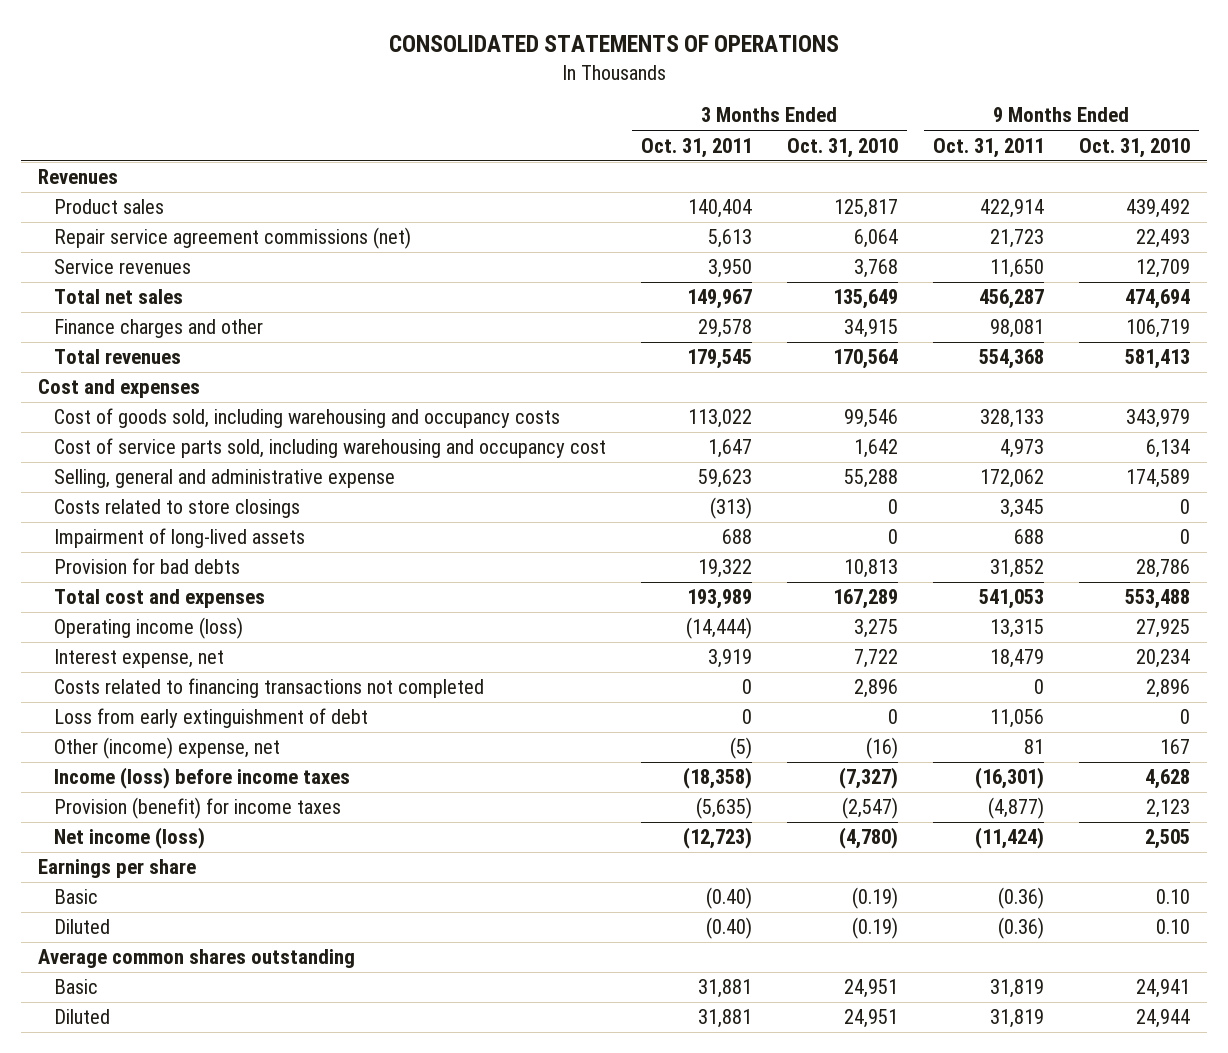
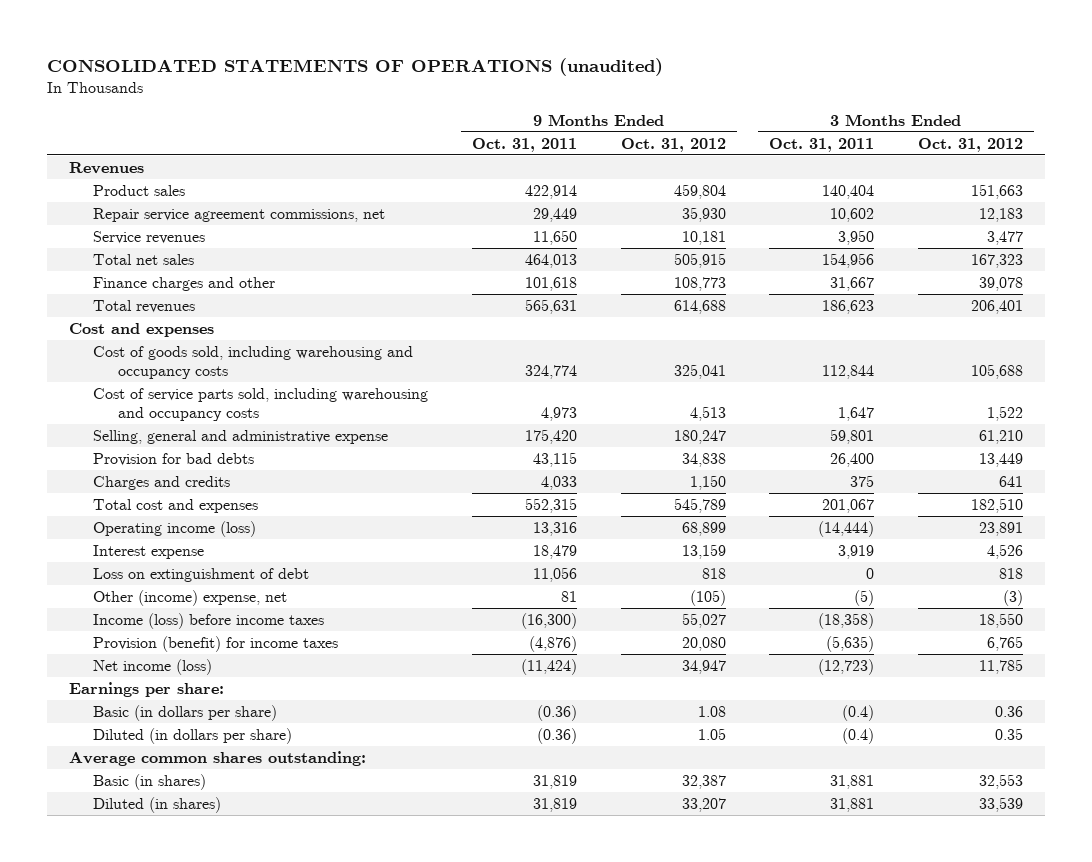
[389,35,840,53] CONSOLIDATED STATEMENTS OF OPERATIONS -> [46,57,663,76] CONSOLIDATED STATEMENTS OF OPERATIONS (unaudited)
[786,137,898,158] Oct. 31, 2010 -> none
[1078,137,1190,158] Oct. 31, 2010 -> none
none -> [620,137,726,152] Oct. 31, 2012
none -> [917,137,1023,152] Oct. 31, 2012
[53,227,411,250] Repair service agreement commissions (net) -> [93,207,386,222] Repair service agreement commissions, net
[707,229,752,249] 5,613 -> [830,207,875,222] 10,602
[989,229,1044,249] 21,723 -> [532,207,577,222] 29,449
[686,289,752,310] 149,967 -> [822,252,875,268] 154,956
[978,289,1044,310] 456,287 -> [524,253,577,268] 464,013
[697,319,752,339] 29,578 -> [830,276,875,291] 31,667
[989,319,1044,339] 98,081 -> [524,276,577,291] 101,618
[686,349,752,370] 179,545 -> [822,299,875,314] 186,623
[978,349,1044,370] 554,368 -> [524,298,577,314] 565,631
[53,499,300,519] Costs related to store closings -> none
[53,528,305,549] Impairment of long-lived assets -> none
[53,678,484,699] Costs related to financing transactions not completed -> none
[687,409,752,429] 113,022 -> [822,364,875,379] 112,844
[979,409,1044,429] 328,133 -> [524,364,577,379] 324,774
[53,438,606,459] Cost of service parts sold, including warehousing and occupancy cost -> [93,387,429,421] Cost of service parts sold, including warehousing and occupancy costs
[697,469,752,489] 59,623 -> [830,428,875,444] 59,801
[979,469,1044,489] 172,062 -> [524,428,577,444] 175,420
[697,559,752,579] 19,322 -> [830,452,875,467] 26,400
[989,559,1044,579] 31,852 -> [532,451,577,467] 43,115
none -> [93,475,231,490] Charges and credits
[686,589,752,610] 193,989 -> [822,498,875,513] 201,067
[978,589,1044,610] 541,053 -> [524,497,577,513] 552,315
[989,619,1044,639] 13,315 -> [532,521,577,536] 13,316
[53,649,224,669] Interest expense, net -> [93,544,205,559] Interest expense
[53,708,368,729] Loss from early extinguishment of debt -> [93,567,310,582] Loss on extinguishment of debt
[974,767,1044,790] (16,301) -> [520,612,577,629] (16,300)
[987,797,1044,820] (4,877) -> [528,635,577,652] (4,876)
[38,859,197,879] Earnings per share -> [68,681,224,697] Earnings per share:
[53,889,98,905] Basic -> [93,704,278,721] Basic (in dollars per share)
[705,887,752,910] (0.40) -> [842,704,875,721] (0.4)
[53,919,110,935] Diluted -> [93,727,293,744] Diluted (in dollars per share)
[705,917,752,940] (0.40) -> [842,727,875,744] (0.4)
[38,949,356,969] Average common shares outstanding -> [68,750,366,766] Average common shares outstanding:
[53,979,98,995] Basic -> [93,773,207,790] Basic (in shares)
[53,1009,110,1025] Diluted -> [93,796,222,813] Diluted (in shares)

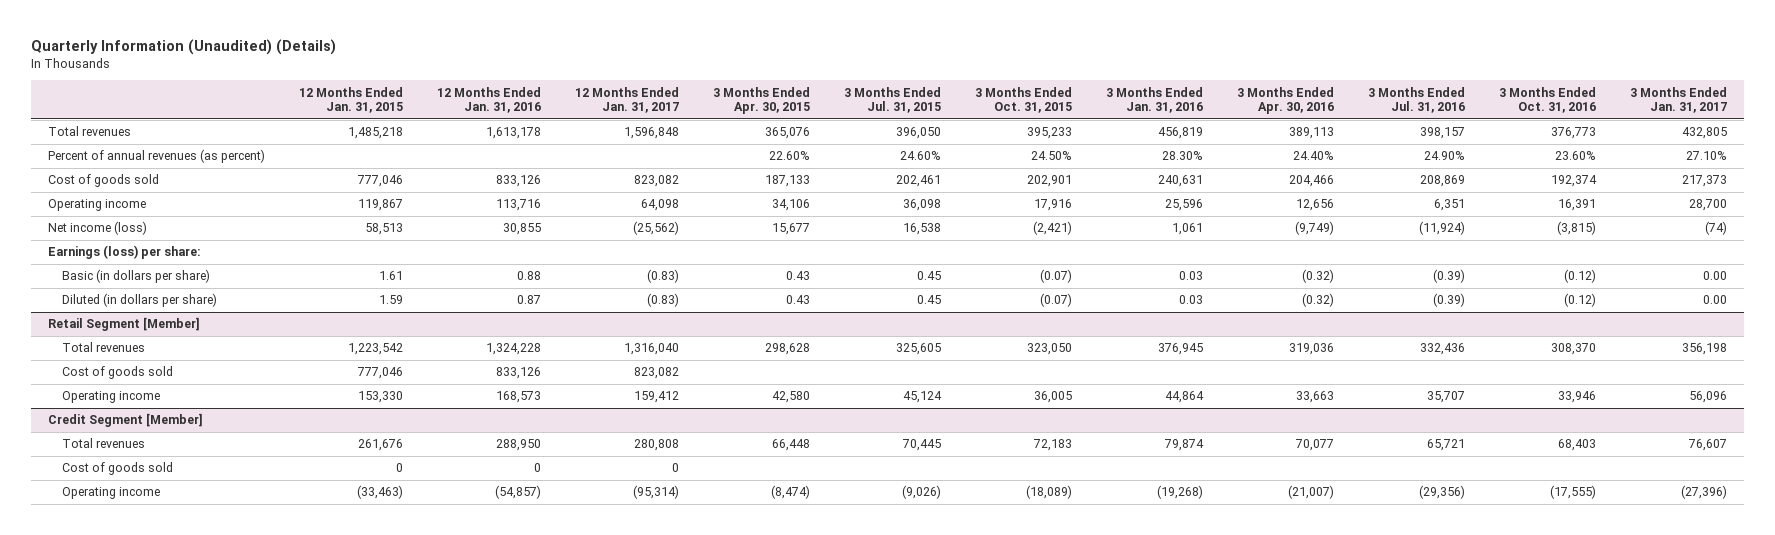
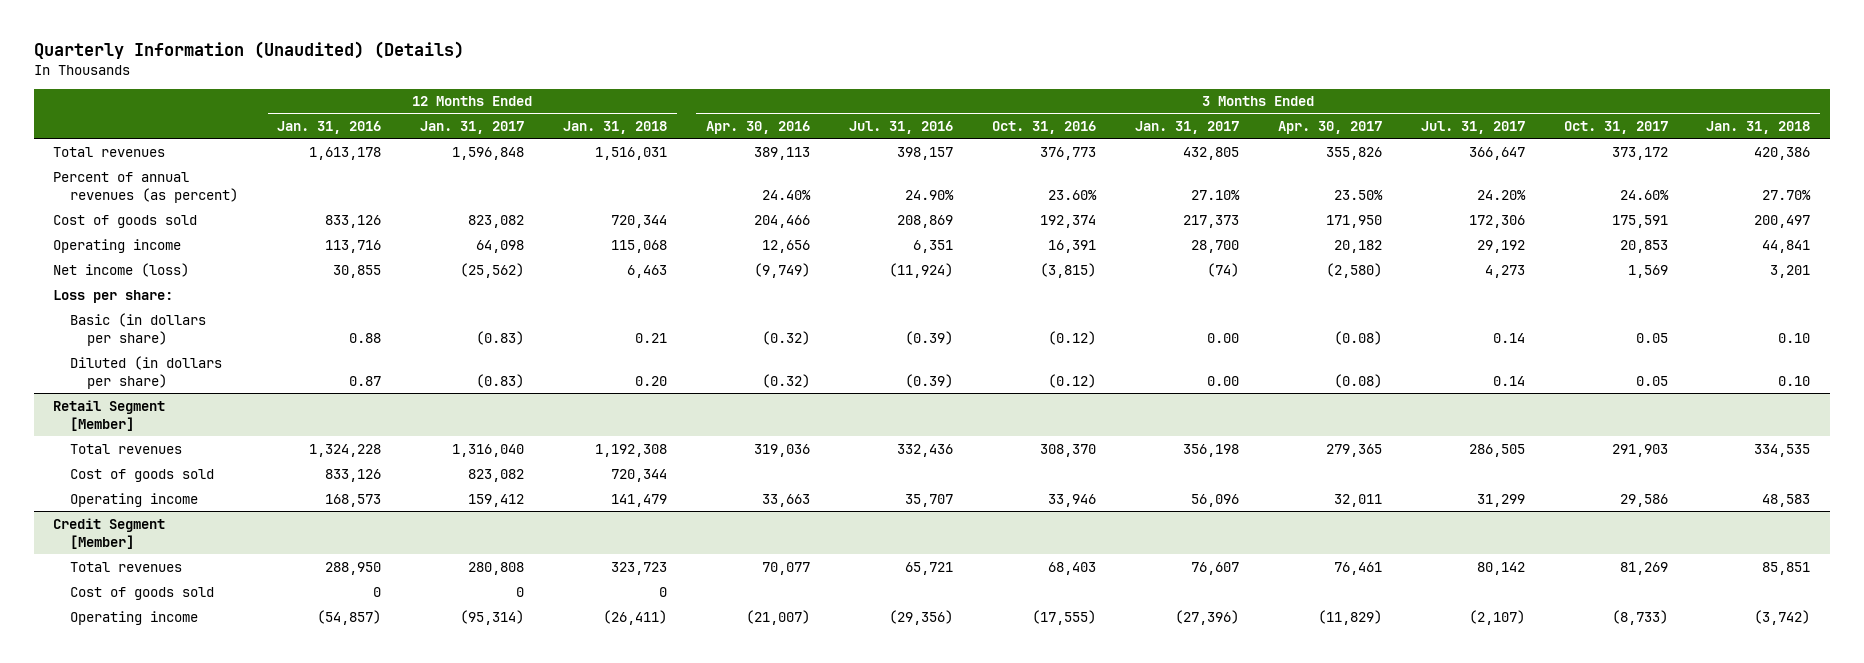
[299,86,404,114] 12 Months Ended Jan. 31, 2015 -> none
[713,86,811,115] 3 Months Ended Apr. 30, 2015 -> none
[844,86,942,114] 3 Months Ended Jul. 31, 2015 -> none
[975,86,1073,114] 3 Months Ended Oct. 31, 2015 -> none
[1106,86,1204,114] 3 Months Ended Jan. 31, 2016 -> none
none -> [563,121,668,135] Jan. 31, 2018
none -> [1277,121,1382,135] Apr. 30, 2017
none -> [1420,121,1525,135] Jul. 31, 2017
none -> [1563,121,1668,135] Oct. 31, 2017
none -> [1706,121,1811,135] Jan. 31, 2018
[48,245,202,260] Earnings (loss) per share: -> [53,289,174,303] Loss per share:

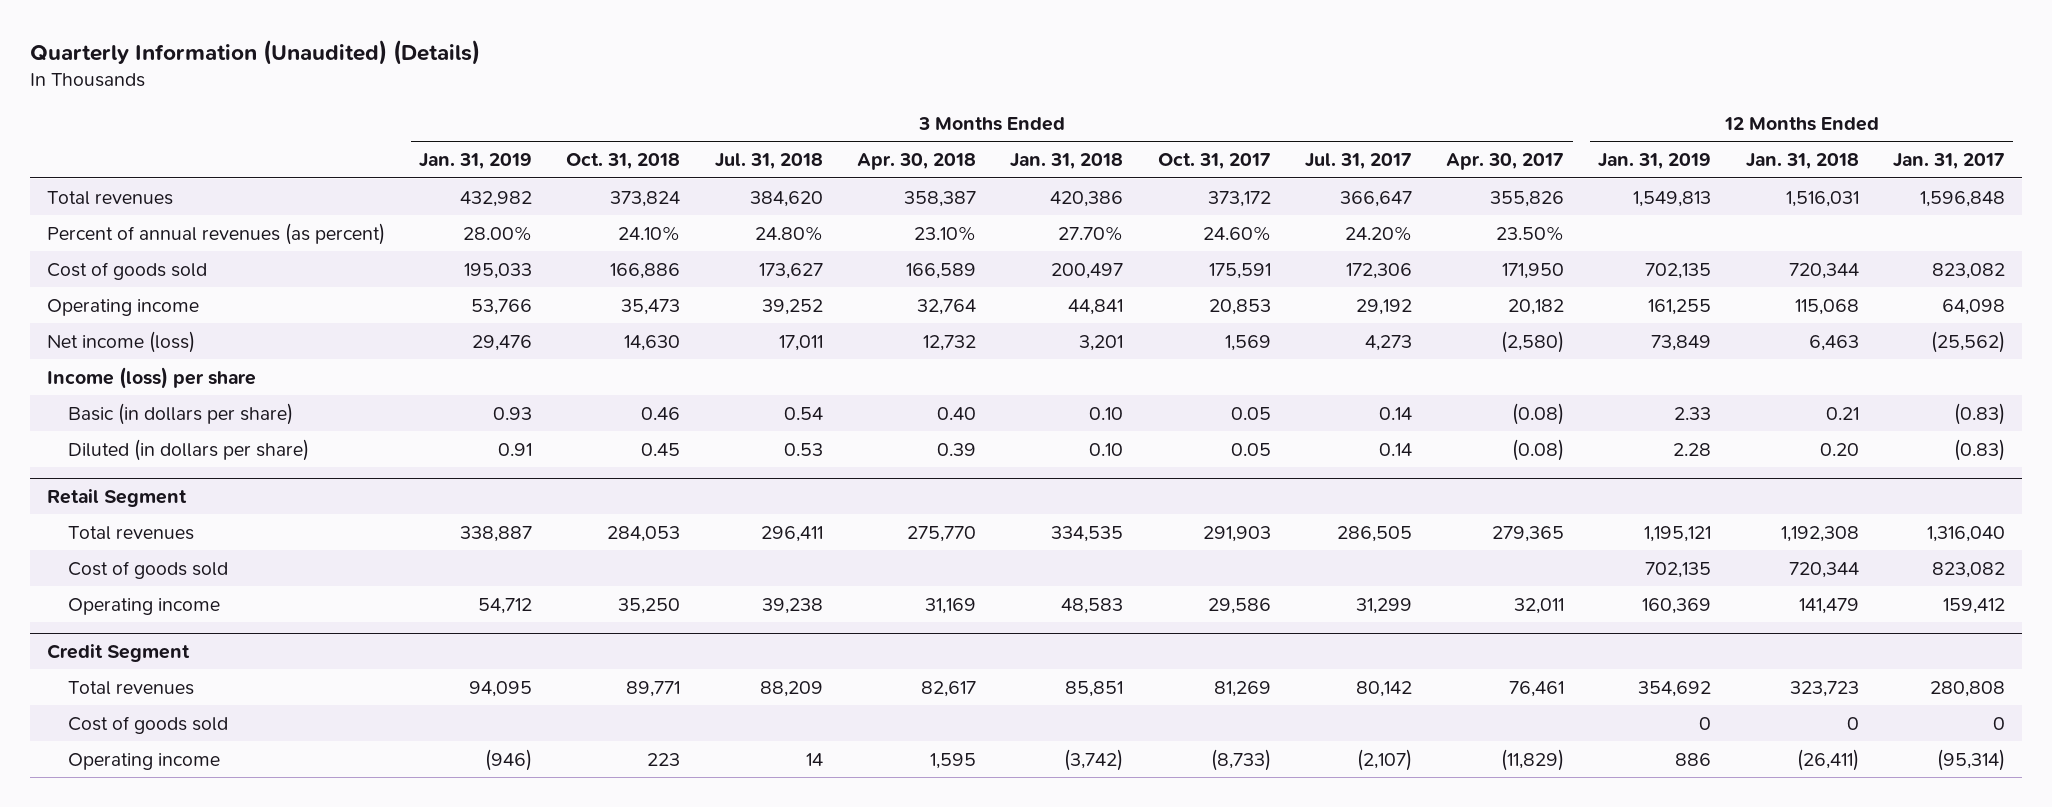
[277,121,382,135] Jan. 31, 2016 -> none
[706,121,811,135] Apr. 30, 2016 -> none
[848,121,953,135] Jul. 31, 2016 -> none
[991,121,1096,135] Oct. 31, 2016 -> none
[1134,121,1239,135] Jan. 31, 2017 -> none
none -> [419,153,533,170] Jan. 31, 2019
none -> [566,153,681,170] Oct. 31, 2018
none -> [714,153,823,170] Jul. 31, 2018
none -> [856,153,976,171] Apr. 30, 2018
none -> [1598,153,1712,170] Jan. 31, 2019
[53,289,174,303] Loss per share: -> [46,366,256,389] Income (loss) per share
[53,399,166,431] Retail Segment [Member] -> [46,489,187,508] Retail Segment
[53,517,166,549] Credit Segment [Member] -> [46,644,190,663] Credit Segment

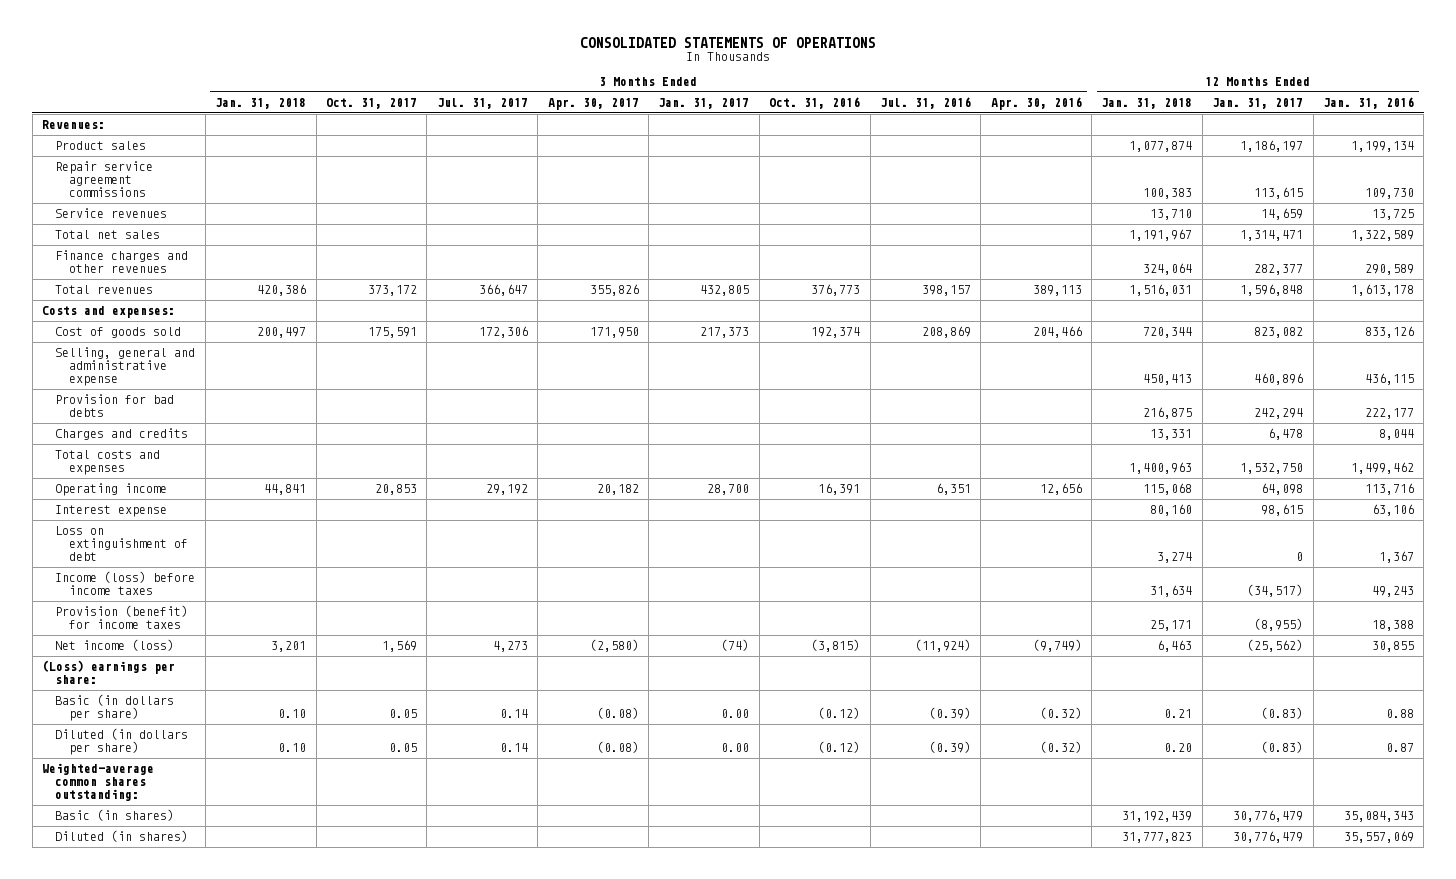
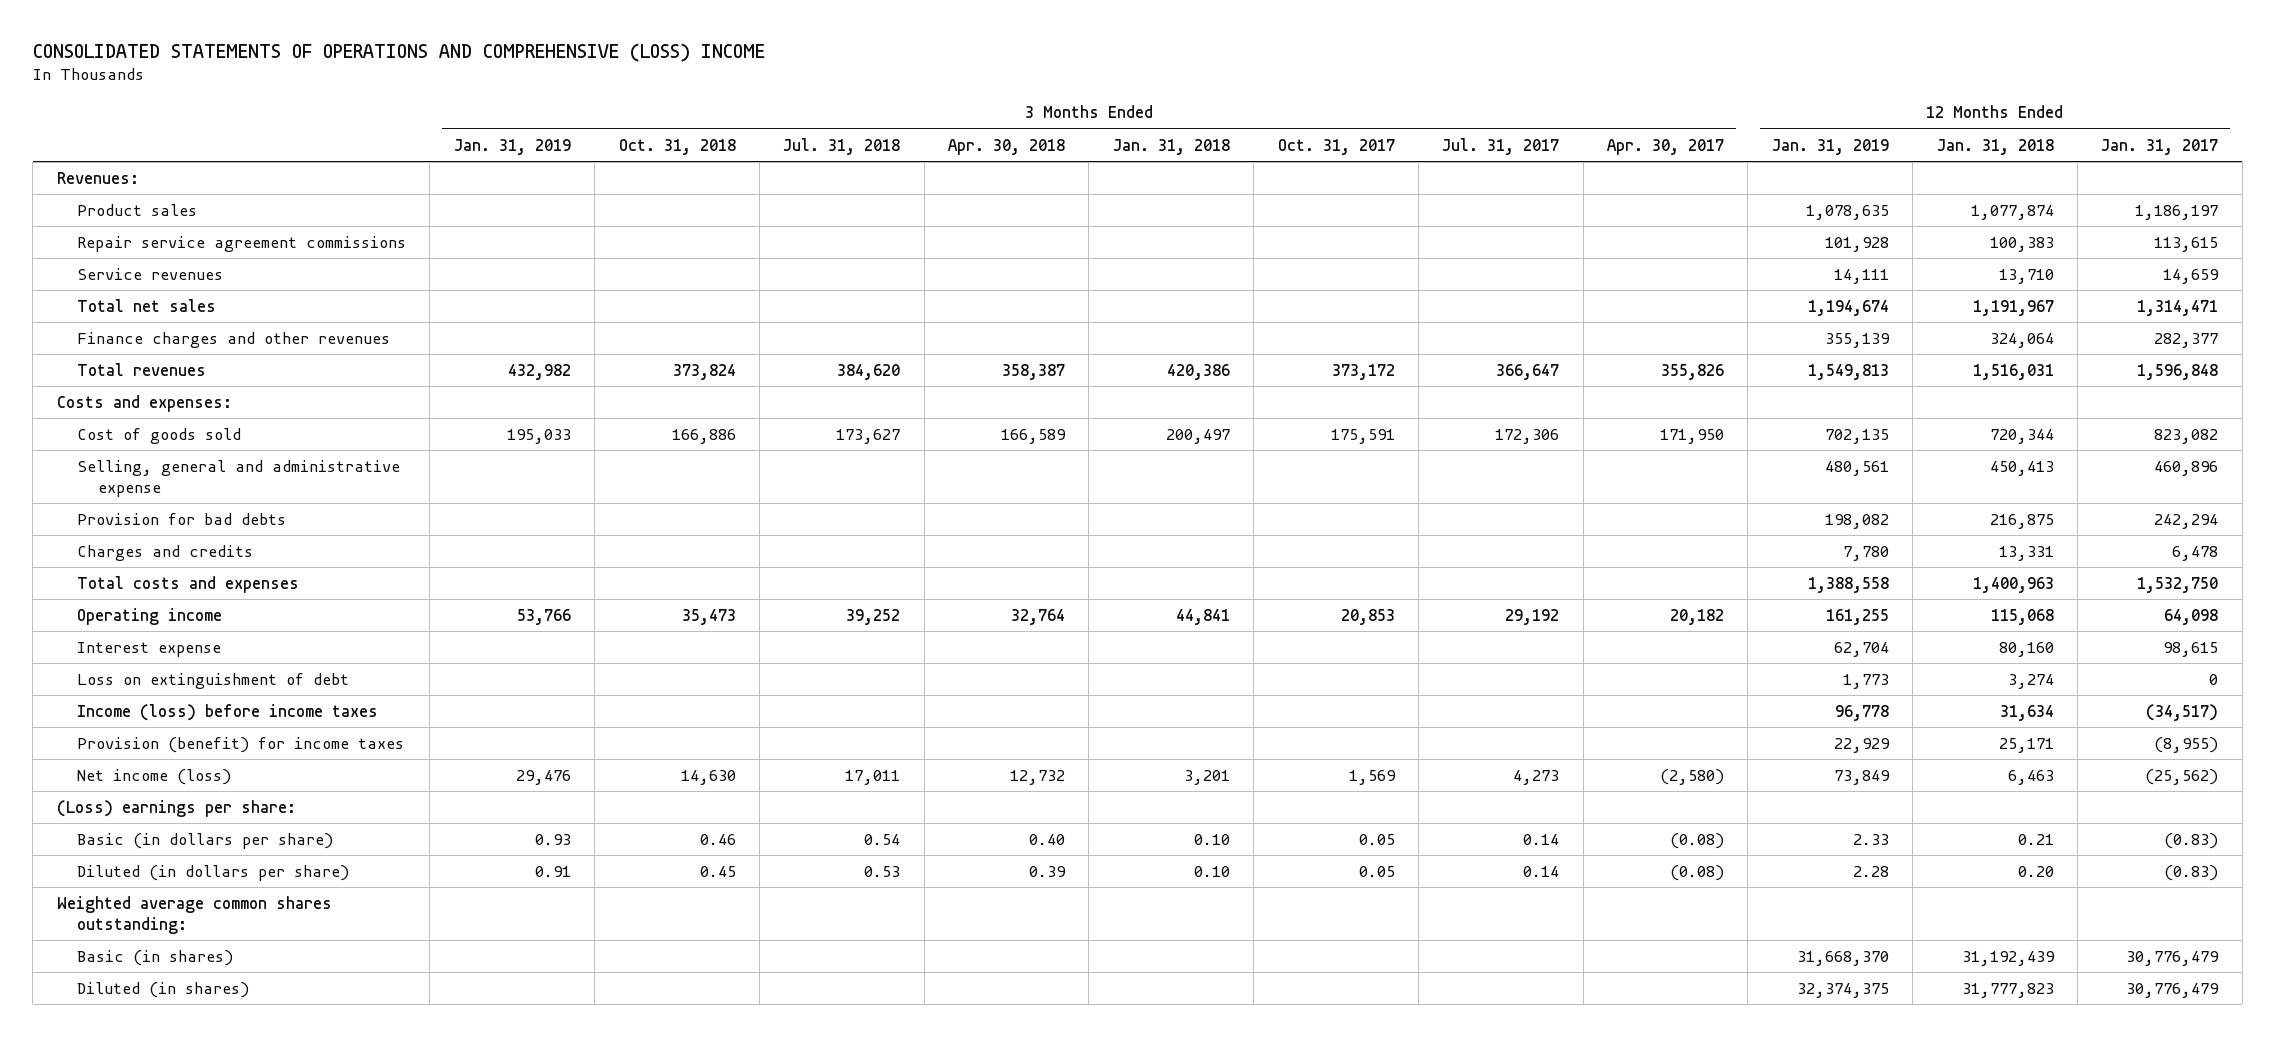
[580,36,877,48] CONSOLIDATED STATEMENTS OF OPERATIONS -> [32,43,765,63] CONSOLIDATED STATEMENTS OF OPERATIONS AND COMPREHENSIVE (LOSS) INCOME
[658,97,750,109] Jan. 31, 2017 -> none
[769,96,861,109] Oct. 31, 2016 -> none
[879,96,971,109] Jul. 31, 2016 -> none
[990,96,1082,110] Apr. 30, 2016 -> none
[1323,96,1415,109] Jan. 31, 2016 -> none
none -> [453,138,571,155] Jan. 31, 2019
none -> [618,138,736,155] Oct. 31, 2018
none -> [783,137,901,155] Jul. 31, 2018
none -> [948,138,1066,155] Apr. 30, 2018
none -> [1771,138,1889,155] Jan. 31, 2019
[42,762,155,801] Weighted-average common shares outstanding: -> [56,895,332,934] Weighted average common shares outstanding:

